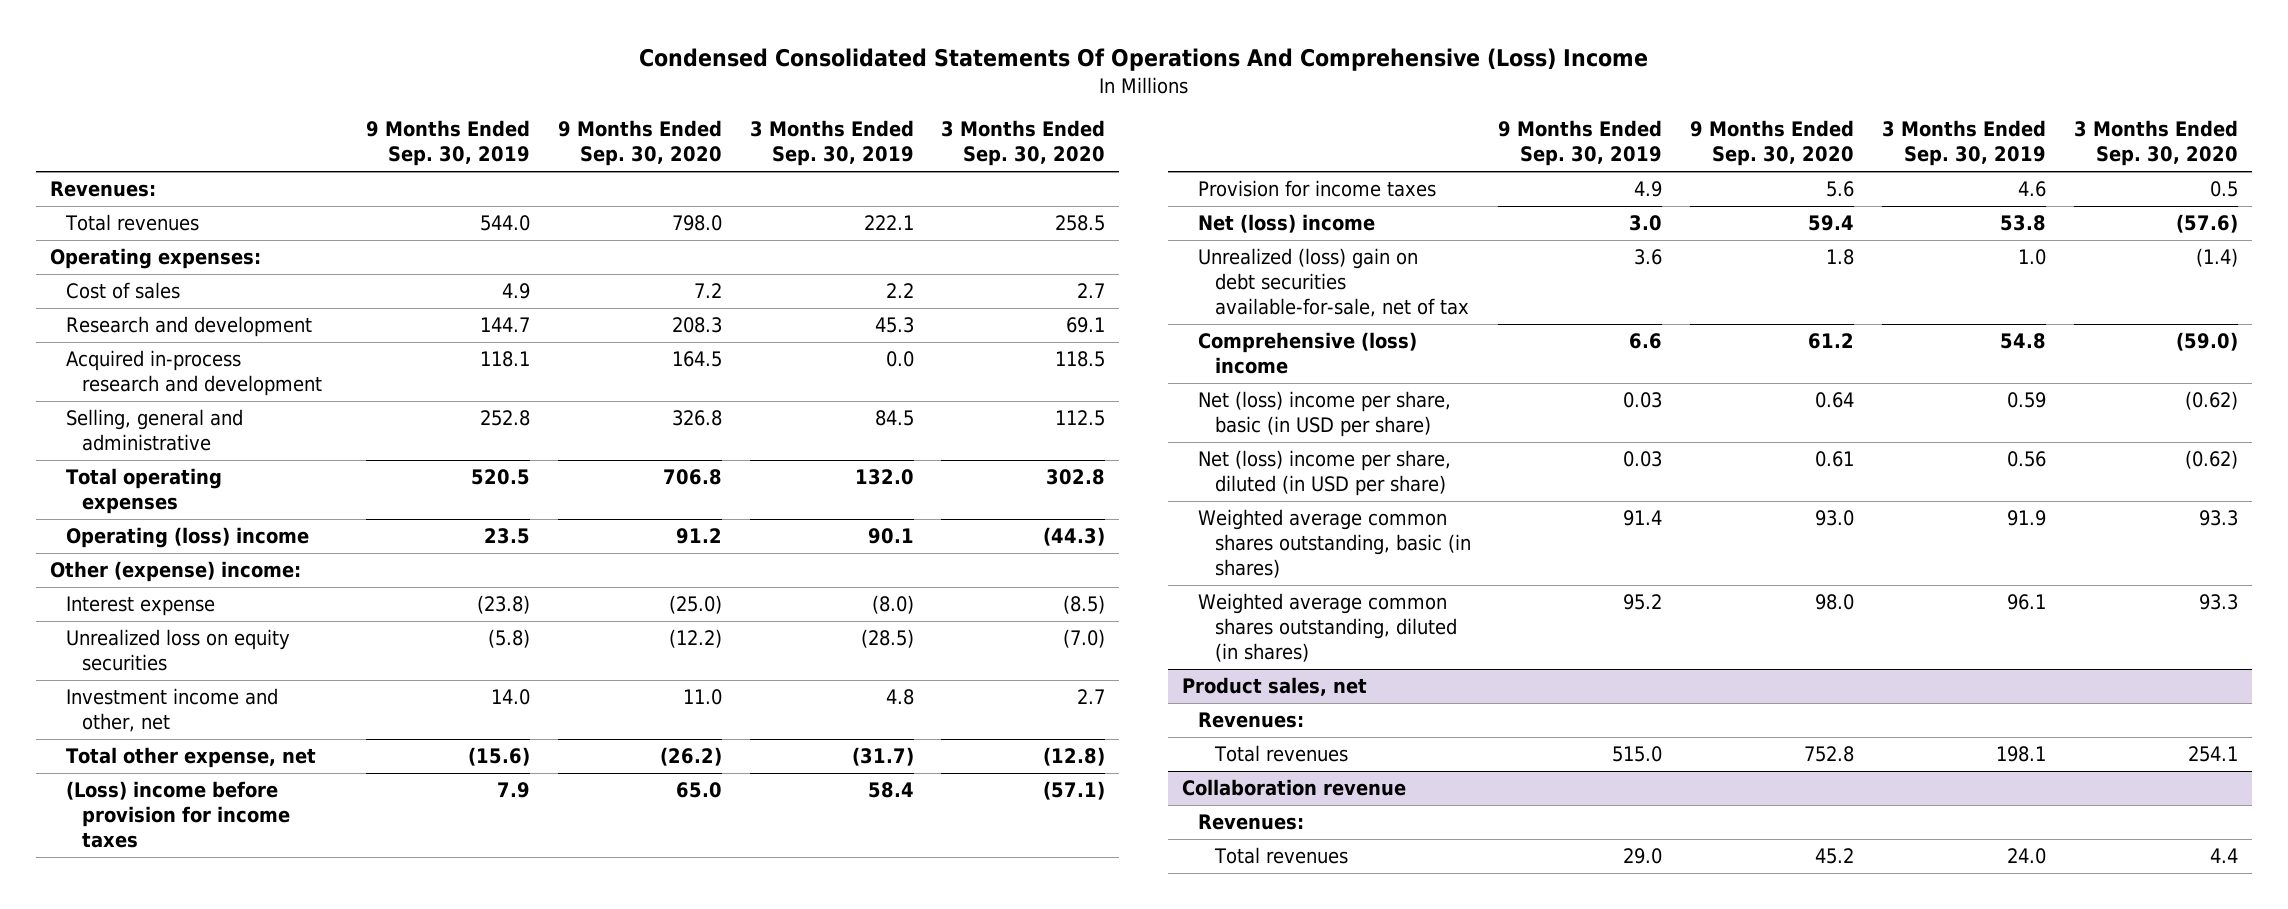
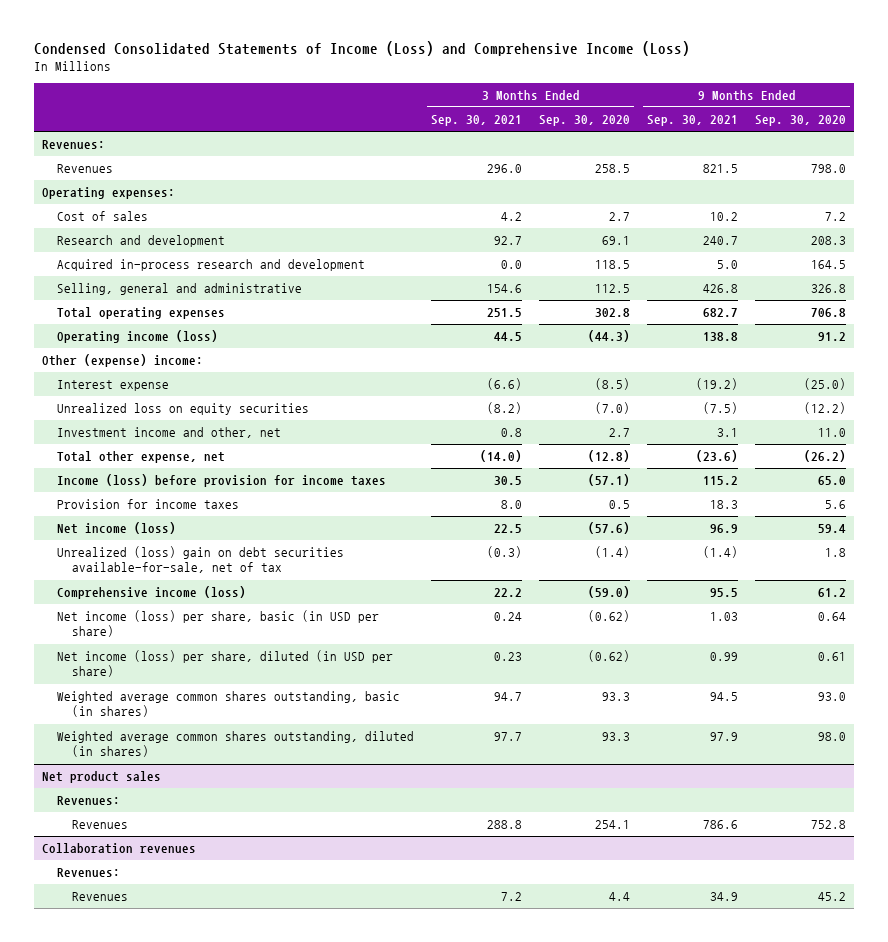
[638,48,1648,72] Condensed Consolidated Statements Of Operations And Comprehensive (Loss) Income -> [33,41,690,57] Condensed Consolidated Statements of Income (Loss) and Comprehensive Income (Loss)
[365,120,530,167] 9 Months Ended Sep. 30, 2019 -> none
[749,120,914,167] 3 Months Ended Sep. 30, 2019 -> none
none -> [431,115,523,127] Sep. 30, 2021
none -> [647,115,739,127] Sep. 30, 2021
[64,214,199,232] Total revenues -> [57,164,114,174] Revenues
[65,527,309,549] Operating (loss) income -> [57,330,219,344] Operating income (loss)
[65,781,291,849] (Loss) income before provision for income taxes -> [57,474,387,488] Income (loss) before provision for income taxes
[1198,214,1376,234] Net (loss) income -> [57,522,177,535] Net income (loss)
[1198,332,1418,375] Comprehensive (loss) income -> [57,586,247,600] Comprehensive income (loss)
[1198,391,1452,438] Net (loss) income per share, basic (in USD per share) -> [57,610,380,638] Net income (loss) per share, basic (in USD per share)
[1198,450,1452,497] Net (loss) income per share, diluted (in USD per share) -> [57,650,394,678] Net income (loss) per share, diluted (in USD per share)
[1182,677,1368,697] Product sales, net -> [42,771,162,784] Net product sales
[1213,745,1348,763] Total revenues -> [72,820,129,830] Revenues
[1182,779,1407,797] Collaboration revenue -> [42,843,197,855] Collaboration revenues
[1213,847,1348,865] Total revenues -> [72,892,129,902] Revenues

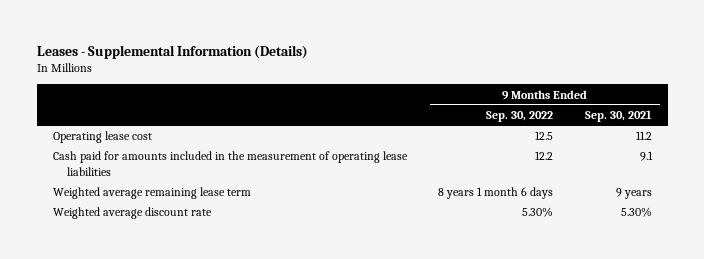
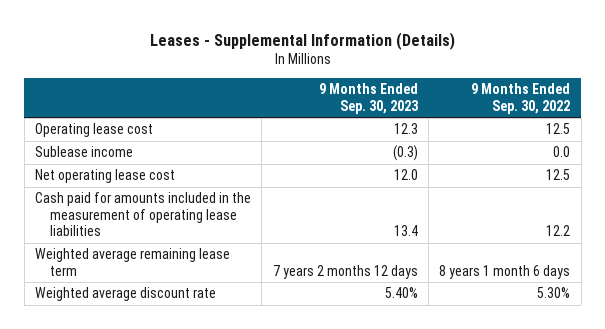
[584,110,652,123] Sep. 30, 2021 -> none
none -> [318,83,418,114] 9 Months Ended Sep. 30, 2023
none -> [34,146,133,158] Sublease income
none -> [34,169,175,184] Net operating lease cost

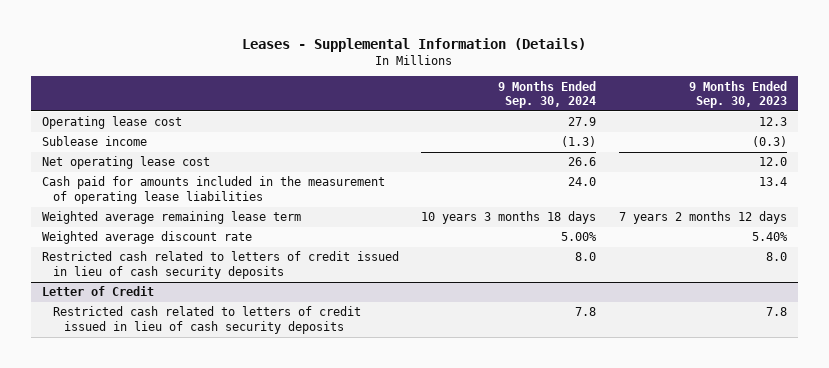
[471,83,571,114] 9 Months Ended Sep. 30, 2022 -> none
none -> [498,80,597,109] 9 Months Ended Sep. 30, 2024
none -> [41,251,399,279] Restricted cash related to letters of credit issued in lieu of cash security deposits
none -> [41,286,154,297] Letter of Credit
none -> [53,306,362,334] Restricted cash related to letters of credit issued in lieu of cash security deposits

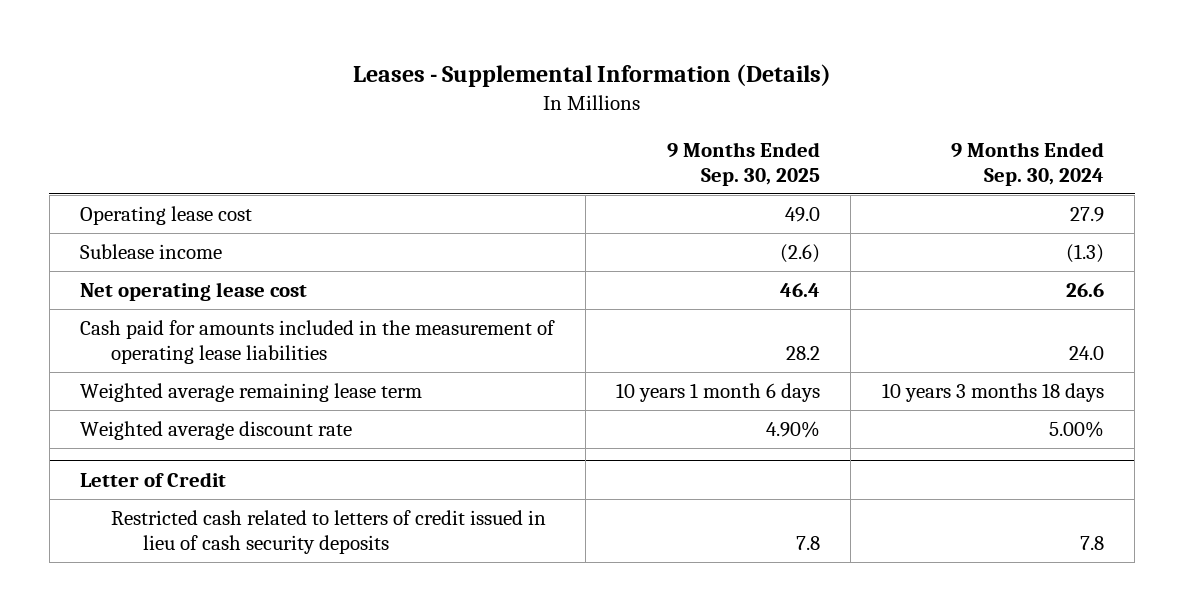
[688,80,787,109] 9 Months Ended Sep. 30, 2023 -> none
none -> [666,141,820,186] 9 Months Ended Sep. 30, 2025
[41,251,399,279] Restricted cash related to letters of credit issued in lieu of cash security deposits -> none

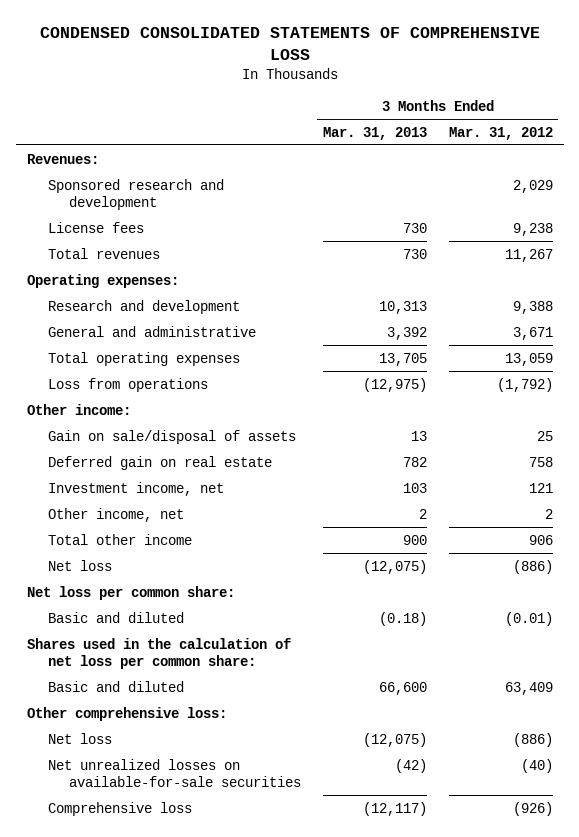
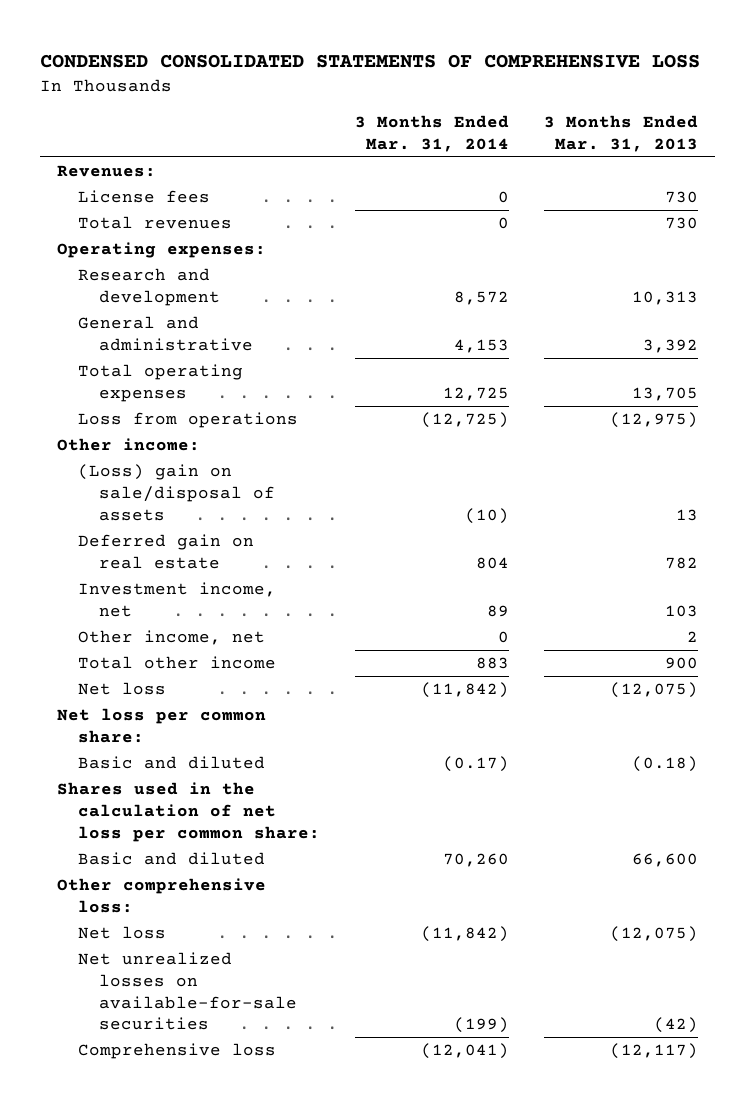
[448,126,553,140] Mar. 31, 2012 -> none
none -> [355,115,510,152] 3 Months Ended Mar. 31, 2014
[47,178,224,210] Sponsored research and development -> none
[47,429,296,444] Gain on sale/disposal of assets -> [78,464,276,521] (Loss) gain on sale/disposal of assets

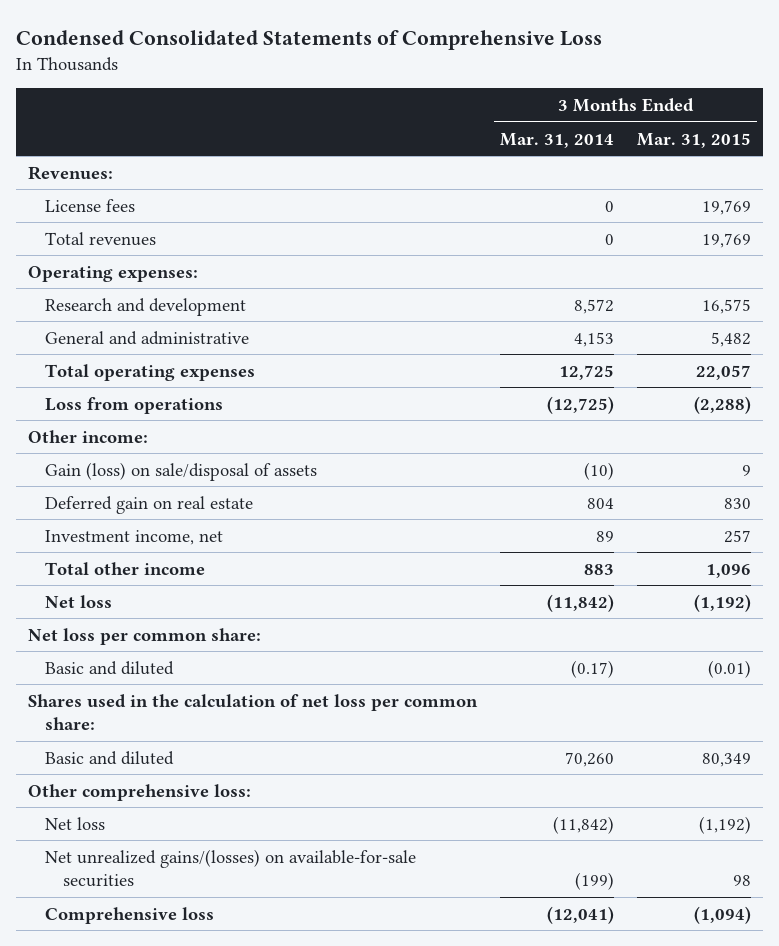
[39,54,700,69] CONDENSED CONSOLIDATED STATEMENTS OF COMPREHENSIVE LOSS -> [16,30,603,51] Condensed Consolidated Statements of Comprehensive Loss
[543,115,698,152] 3 Months Ended Mar. 31, 2013 -> none
none -> [637,132,752,148] Mar. 31, 2015
[78,464,276,521] (Loss) gain on sale/disposal of assets -> [45,461,318,481] Gain (loss) on sale/disposal of assets
[78,630,266,646] Other income, net -> none
[78,952,298,1031] Net unrealized losses on available-for-sale securities -> [45,848,417,887] Net unrealized gains/(losses) on available-for-sale securities

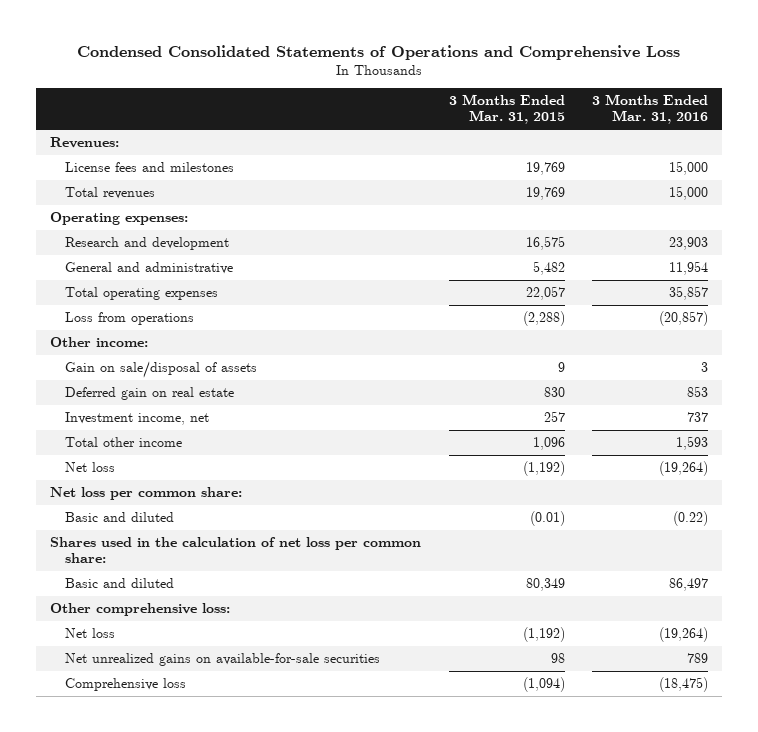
[16,30,603,51] Condensed Consolidated Statements of Comprehensive Loss -> [77,44,681,60] Condensed Consolidated Statements of Operations and Comprehensive Loss
[500,132,615,148] Mar. 31, 2014 -> none
none -> [592,94,709,125] 3 Months Ended Mar. 31, 2016
[45,198,136,212] License fees -> [64,161,234,172] License fees and milestones
[45,461,318,481] Gain (loss) on sale/disposal of assets -> [64,360,257,378] Gain on sale/disposal of assets
[45,848,417,887] Net unrealized gains/(losses) on available-for-sale securities -> [64,652,380,666] Net unrealized gains on available-for-sale securities

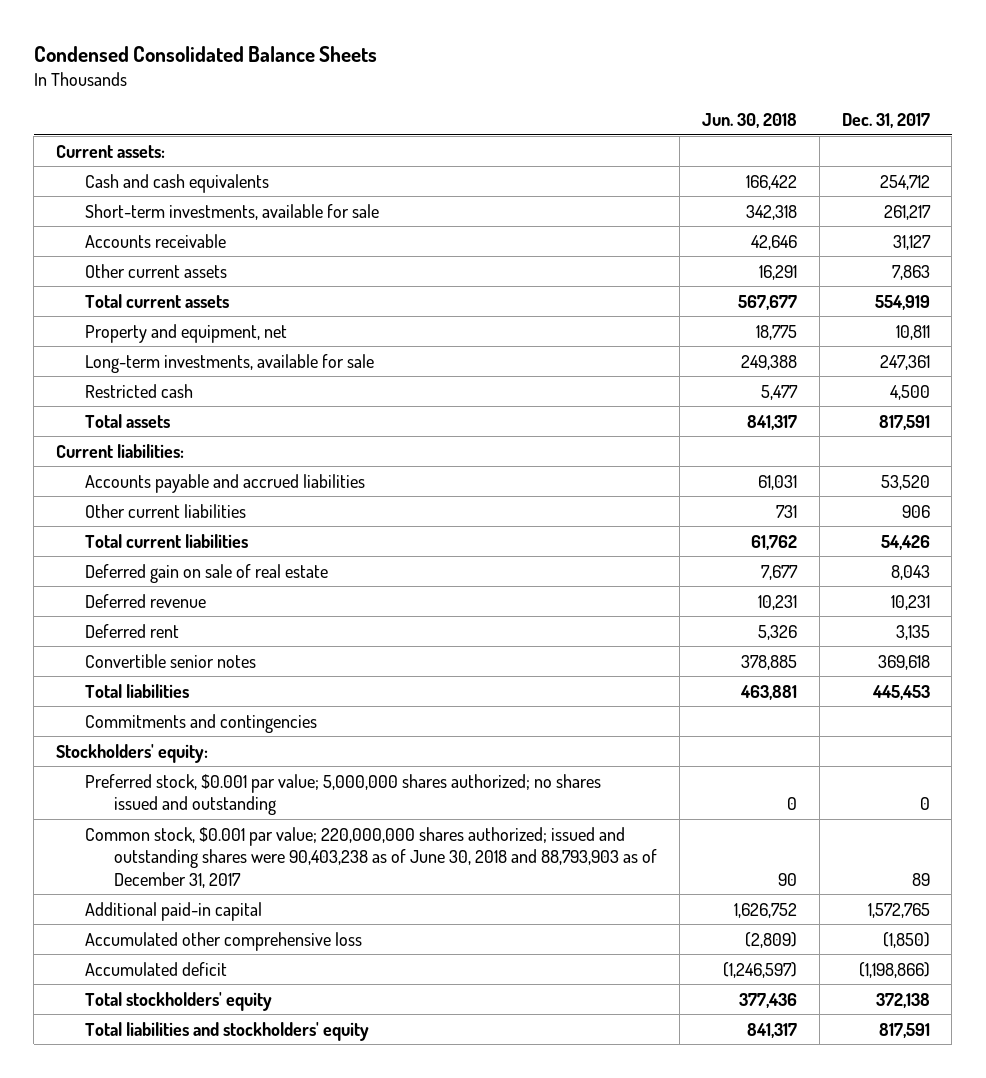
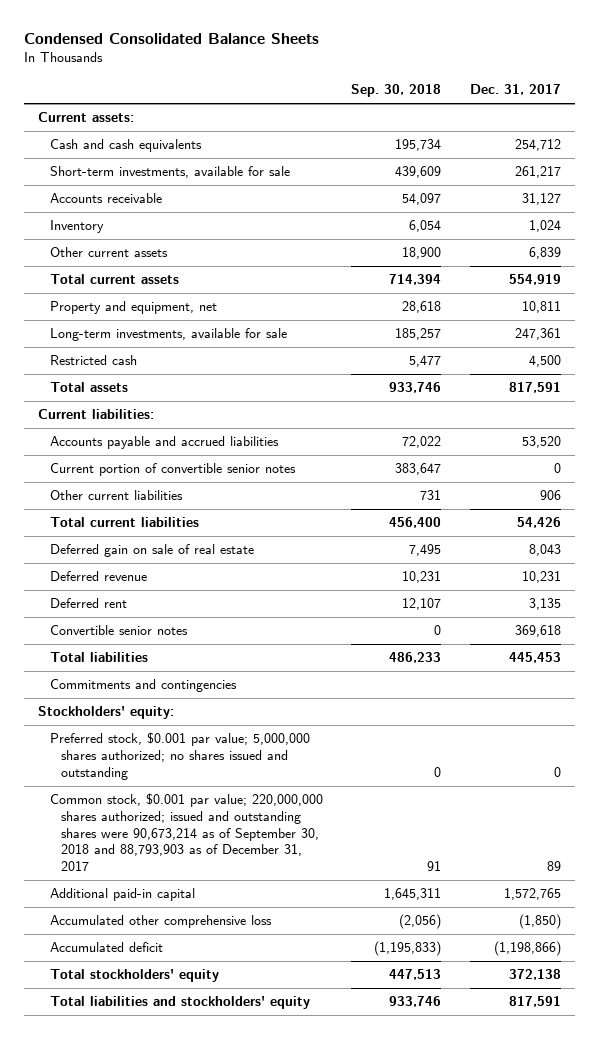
[701,113,797,129] Jun. 30, 2018 -> none
none -> [351,84,442,98] Sep. 30, 2018
none -> [49,220,104,234] Inventory
[891,264,930,280] 7,863 -> [528,247,561,260] 6,839
none -> [49,463,296,477] Current portion of convertible senior notes
[84,826,657,888] Common stock, $0.001 par value; 220,000,000 shares authorized; issued and outstanding shares were 90,403,238 as of June 30, 2018 and 88,793,903 as of December 31, 2017 -> [49,793,323,871] Common stock, $0.001 par value; 220,000,000 shares authorized; issued and outstanding shares were 90,673,214 as of September 30, 2018 and 88,793,903 as of December 31, 2017

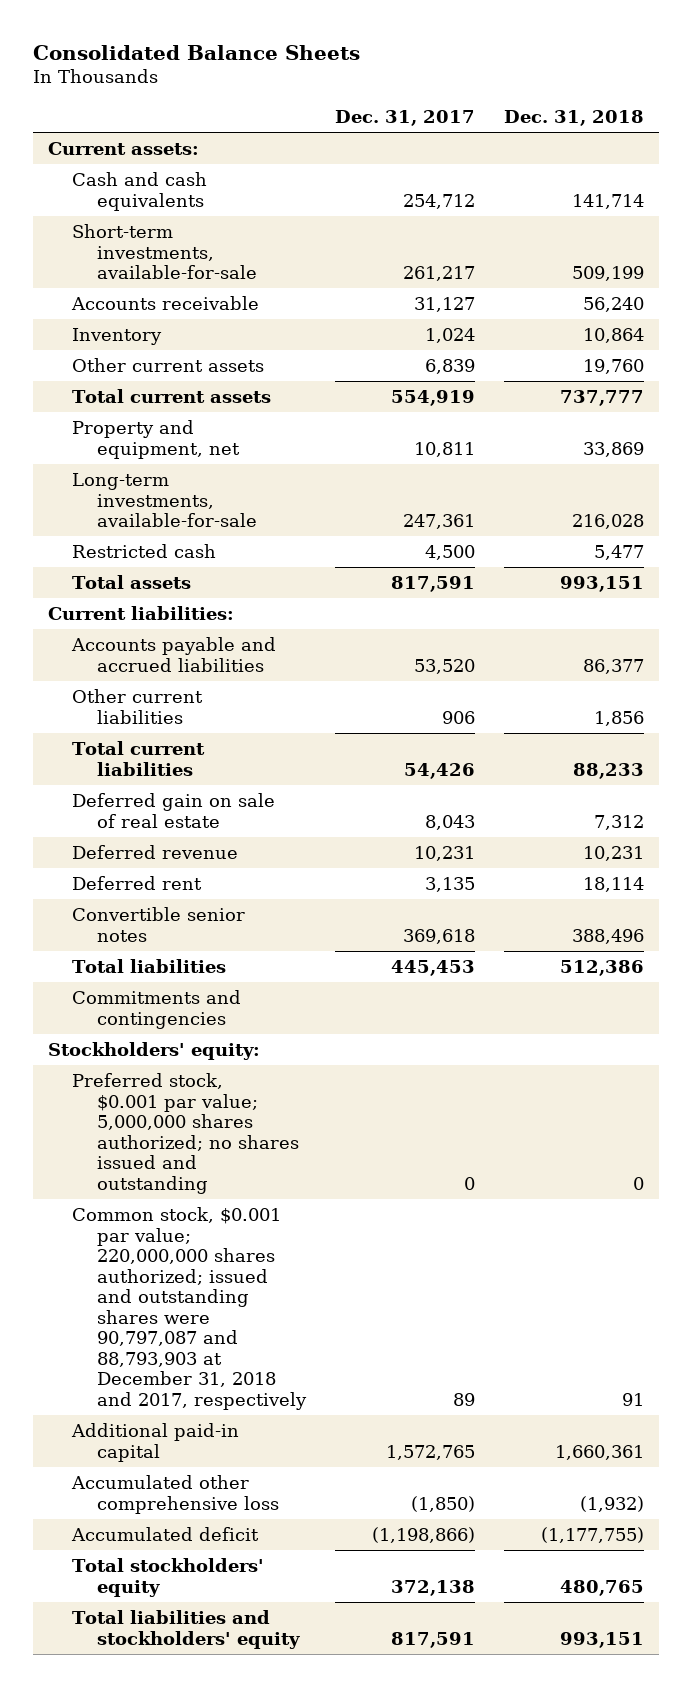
[23,33,319,45] Condensed Consolidated Balance Sheets -> [32,44,360,60] Consolidated Balance Sheets
[351,84,442,98] Sep. 30, 2018 -> none
none -> [504,109,645,126] Dec. 31, 2018
[49,166,290,179] Short-term investments, available for sale -> [72,223,257,280] Short-term investments, available-for-sale
[49,328,287,342] Long-term investments, available for sale -> [72,472,257,528] Long-term investments, available-for-sale
[49,463,296,477] Current portion of convertible senior notes -> none
[49,793,323,871] Common stock, $0.001 par value; 220,000,000 shares authorized; issued and outstanding shares were 90,673,214 as of September 30, 2018 and 88,793,903 as of December 31, 2017 -> [72,1206,307,1410] Common stock, $0.001 par value; 220,000,000 shares authorized; issued and outstanding shares were 90,797,087 and 88,793,903 at December 31, 2018 and 2017, respectively

